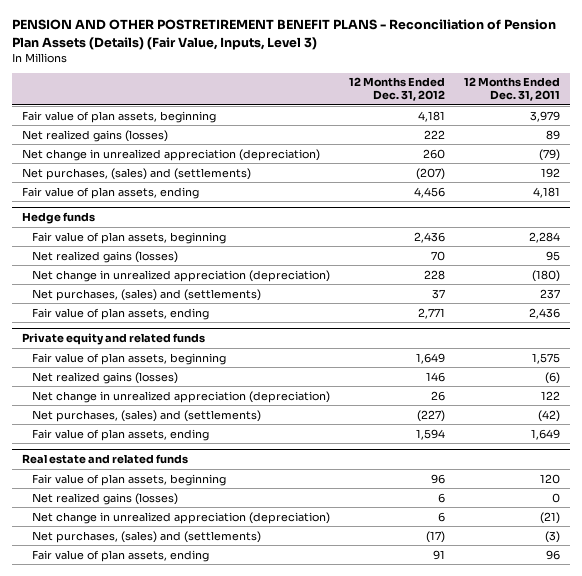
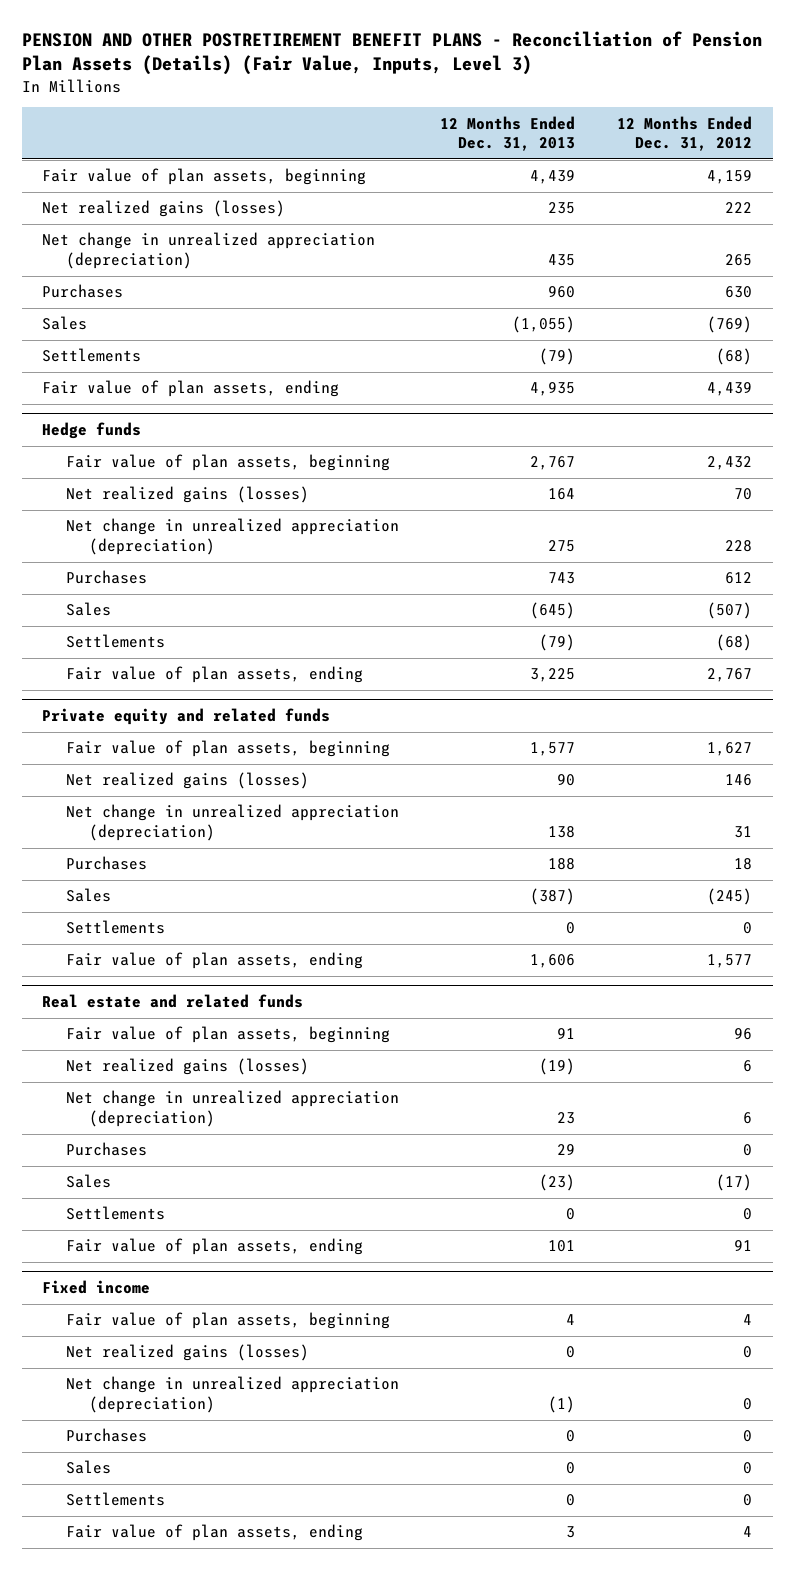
[464,77,561,102] 12 Months Ended Dec. 31, 2011 -> none
none -> [440,115,576,152] 12 Months Ended Dec. 31, 2013
[418,110,446,122] 4,181 -> [706,170,752,185] 4,159
[21,167,251,180] Net purchases, (sales) and (settlements) -> none
[423,148,446,159] 260 -> [724,254,752,267] 265
none -> [42,284,124,299] Purchases
none -> [42,316,88,331] Sales
none -> [42,348,142,363] Settlements
[414,186,446,198] 4,456 -> [706,382,752,397] 4,439
[414,231,446,243] 2,436 -> [706,456,752,471] 2,432
[31,288,261,301] Net purchases, (sales) and (settlements) -> none
none -> [65,570,147,585] Purchases
none -> [65,602,111,617] Sales
none -> [65,634,165,649] Settlements
[418,307,446,319] 2,771 -> [706,668,752,683] 2,767
[416,352,446,364] 1,649 -> [706,742,752,757] 1,627
[31,409,261,422] Net purchases, (sales) and (settlements) -> none
[431,390,446,401] 26 -> [733,826,752,839] 31
none -> [65,856,147,871] Purchases
none -> [65,888,111,903] Sales
none -> [65,920,165,935] Settlements
[416,428,446,440] 1,594 -> [706,954,752,969] 1,577
[31,530,261,543] Net purchases, (sales) and (settlements) -> none
none -> [65,1142,147,1157] Purchases
none -> [65,1174,111,1189] Sales
none -> [65,1206,165,1221] Settlements
none -> [42,1280,151,1295] Fixed income
none -> [65,1312,390,1330] Fair value of plan assets, beginning
none -> [65,1344,309,1362] Net realized gains (losses)
none -> [65,1376,399,1414] Net change in unrealized appreciation (depreciation)
none -> [65,1428,147,1443] Purchases
none -> [65,1460,111,1475] Sales
none -> [65,1492,165,1507] Settlements
none -> [65,1524,363,1542] Fair value of plan assets, ending

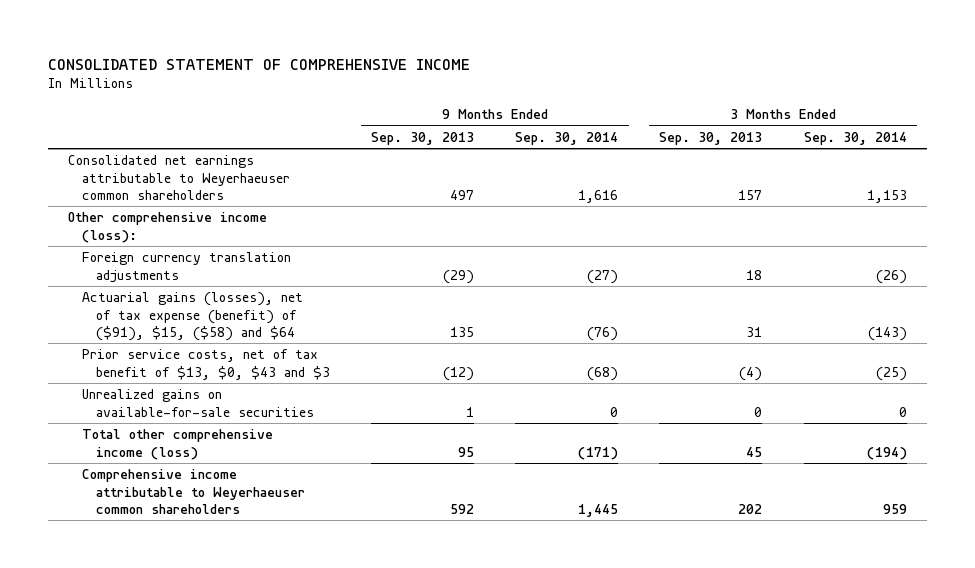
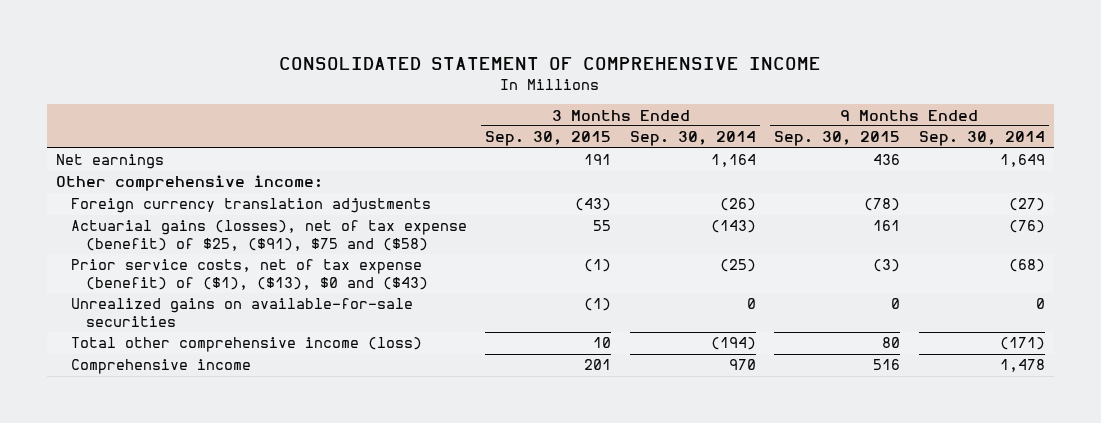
[371,131,475,145] Sep. 30, 2013 -> none
[659,131,763,145] Sep. 30, 2013 -> none
none -> [485,131,612,147] Sep. 30, 2015
none -> [774,131,901,147] Sep. 30, 2015
[68,155,291,200] Consolidated net earnings attributable to Weyerhaeuser common shareholders -> none
none -> [56,154,165,170] Net earnings
[68,212,268,243] Other comprehensive income (loss): -> [56,175,324,192] Other comprehensive income:
[82,292,304,341] Actuarial gains (losses), net of tax expense (benefit) of ($91), $15, ($58) and $64 -> [70,220,467,251] Actuarial gains (losses), net of tax expense (benefit) of $25, ($91), $75 and ($58)
[82,349,330,380] Prior service costs, net of tax benefit of $13, $0, $43 and $3 -> [70,259,428,290] Prior service costs, net of tax expense (benefit) of ($1), ($13), $0 and ($43)
[82,469,305,514] Comprehensive income attributable to Weyerhaeuser common shareholders -> [70,359,251,375] Comprehensive income
[578,503,619,517] 1,445 -> [999,359,1045,373] 1,478
[882,503,907,514] 959 -> [728,359,756,371] 970

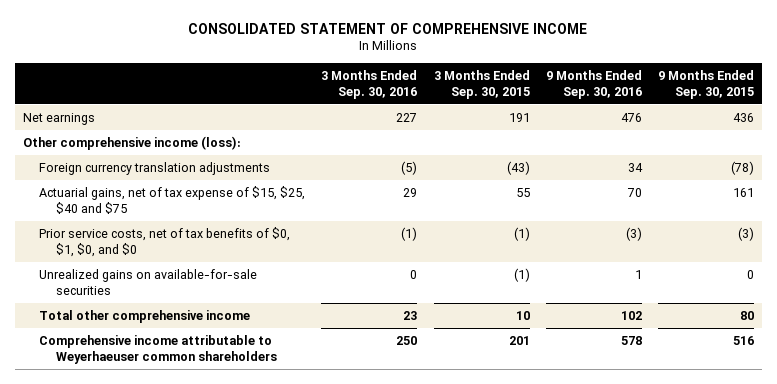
[629,131,756,147] Sep. 30, 2014 -> none
[918,131,1045,147] Sep. 30, 2014 -> none
none -> [321,69,418,99] 3 Months Ended Sep. 30, 2016
none -> [545,69,642,99] 9 Months Ended Sep. 30, 2016
[56,175,324,192] Other comprehensive income: -> [22,135,241,150] Other comprehensive income (loss):
[70,220,467,251] Actuarial gains (losses), net of tax expense (benefit) of $25, ($91), $75 and ($58) -> [39,185,306,214] Actuarial gains, net of tax expense of $15, $25, $40 and $75
[70,259,428,290] Prior service costs, net of tax expense (benefit) of ($1), ($13), $0 and ($43) -> [39,226,291,257] Prior service costs, net of tax benefits of $0, $1, $0, and $0
[70,337,422,353] Total other comprehensive income (loss) -> [39,309,251,323] Total other comprehensive income
[70,359,251,375] Comprehensive income -> [39,334,277,364] Comprehensive income attributable to Weyerhaeuser common shareholders

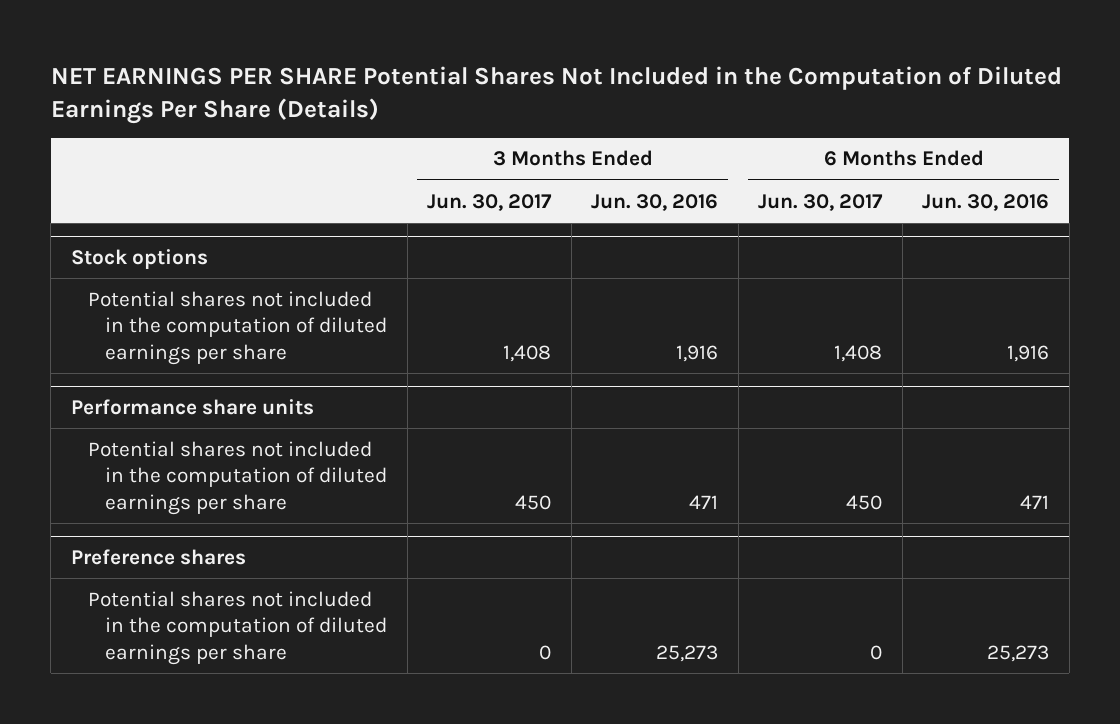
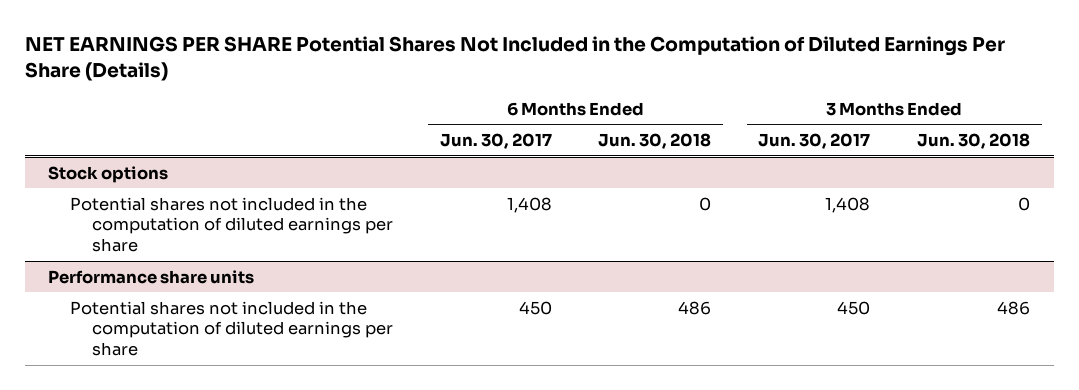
[591,193,719,211] Jun. 30, 2016 -> none
[922,193,1050,211] Jun. 30, 2016 -> none
none -> [598,133,712,150] Jun. 30, 2018
none -> [917,133,1031,150] Jun. 30, 2018
[70,549,246,566] Preference shares -> none
[87,590,387,665] Potential shares not included in the computation of diluted earnings per share -> none

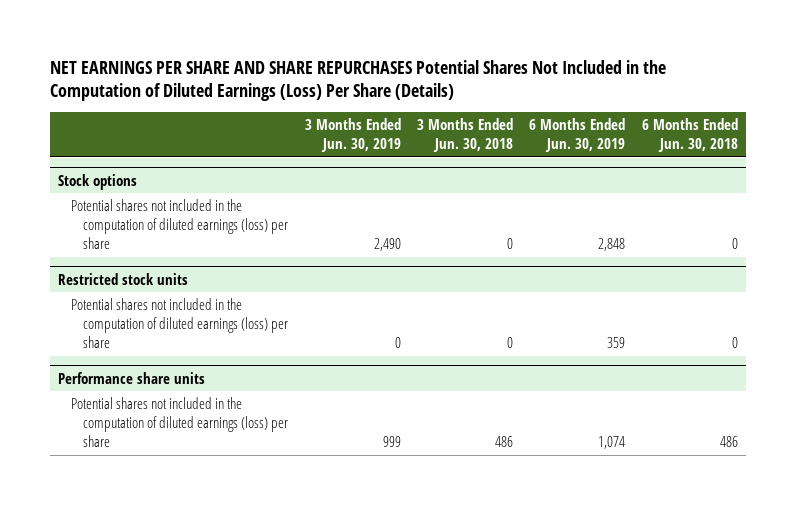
[24,35,1005,81] NET EARNINGS PER SHARE Potential Shares Not Included in the Computation of Diluted Earnings Per Share (Details) -> [50,59,667,102] NET EARNINGS PER SHARE AND SHARE REPURCHASES Potential Shares Not Included in the Computation of Diluted Earnings (Loss) Per Share (Details)
[439,133,552,150] Jun. 30, 2017 -> none
[758,133,871,150] Jun. 30, 2017 -> none
none -> [304,118,401,153] 3 Months Ended Jun. 30, 2019
none -> [529,118,626,153] 6 Months Ended Jun. 30, 2019
[69,196,393,253] Potential shares not included in the computation of diluted earnings per share -> [70,199,289,250] Potential shares not included in the computation of diluted earnings (loss) per share
none -> [58,272,189,285] Restricted stock units
none -> [70,298,289,349] Potential shares not included in the computation of diluted earnings (loss) per share
[69,300,393,357] Potential shares not included in the computation of diluted earnings per share -> [70,397,289,448] Potential shares not included in the computation of diluted earnings (loss) per share

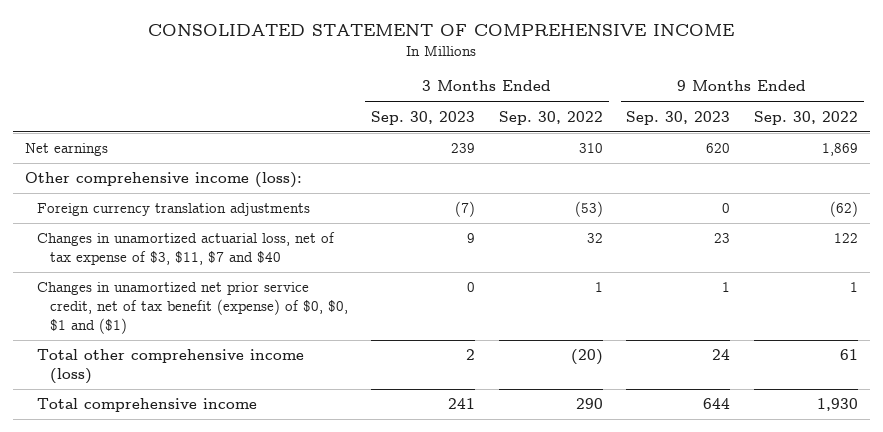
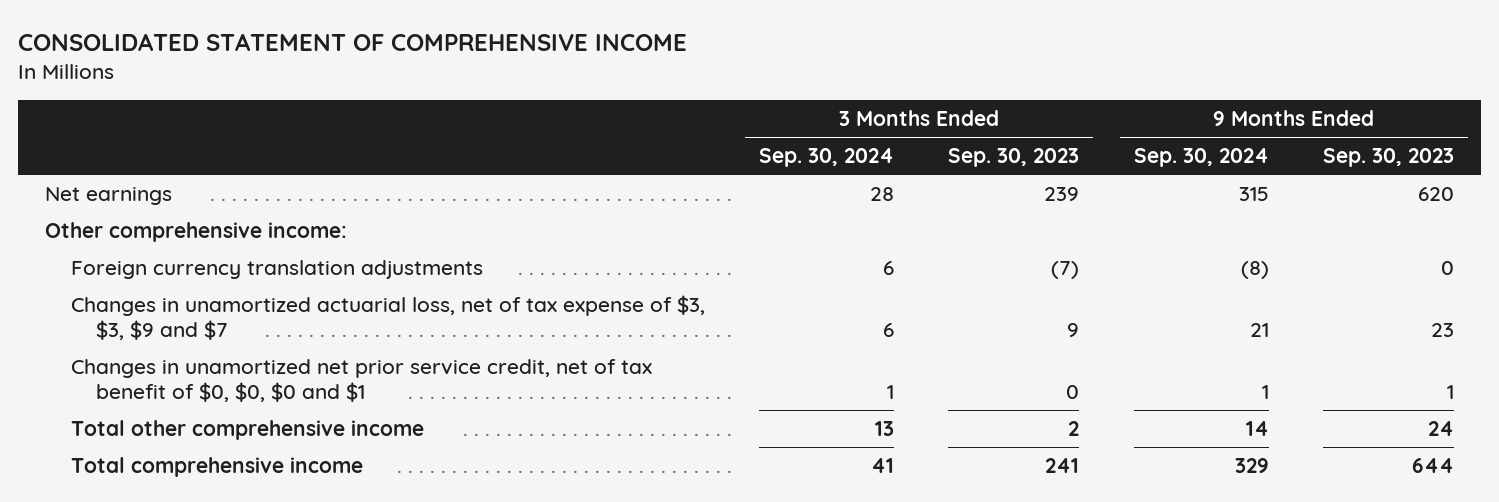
[498,110,603,125] Sep. 30, 2022 -> none
[754,110,859,125] Sep. 30, 2022 -> none
none -> [759,148,895,168] Sep. 30, 2024
none -> [1133,148,1269,168] Sep. 30, 2024
[24,172,302,189] Other comprehensive income (loss): -> [45,221,348,242] Other comprehensive income:
[37,232,336,266] Changes in unamortized actuarial loss, net of tax expense of $3, $11, $7 and $40 -> [70,294,705,341] Changes in unamortized actuarial loss, net of tax expense of $3, $3, $9 and $7
[37,282,348,335] Changes in unamortized net prior service credit, net of tax benefit (expense) of $0, $0, $1 and ($1) -> [70,358,652,403] Changes in unamortized net prior service credit, net of tax benefit of $0, $0, $0 and $1
[37,349,305,385] Total other comprehensive income (loss) -> [70,419,424,440] Total other comprehensive income

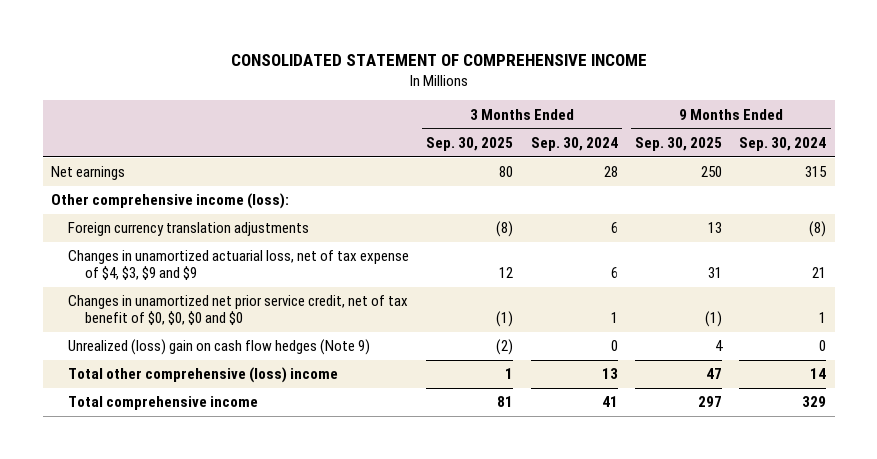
[948,148,1080,168] Sep. 30, 2023 -> none
[1323,148,1455,168] Sep. 30, 2023 -> none
none -> [426,136,514,151] Sep. 30, 2025
none -> [634,136,722,151] Sep. 30, 2025
[45,221,348,242] Other comprehensive income: -> [51,193,290,210] Other comprehensive income (loss):
[70,294,705,341] Changes in unamortized actuarial loss, net of tax expense of $3, $3, $9 and $7 -> [68,250,410,281] Changes in unamortized actuarial loss, net of tax expense of $4, $3, $9 and $9
[70,358,652,403] Changes in unamortized net prior service credit, net of tax benefit of $0, $0, $0 and $1 -> [68,295,409,326] Changes in unamortized net prior service credit, net of tax benefit of $0, $0, $0 and $0
none -> [68,339,371,356] Unrealized (loss) gain on cash flow hedges (Note 9)
[70,419,424,440] Total other comprehensive income -> [68,367,339,384] Total other comprehensive (loss) income

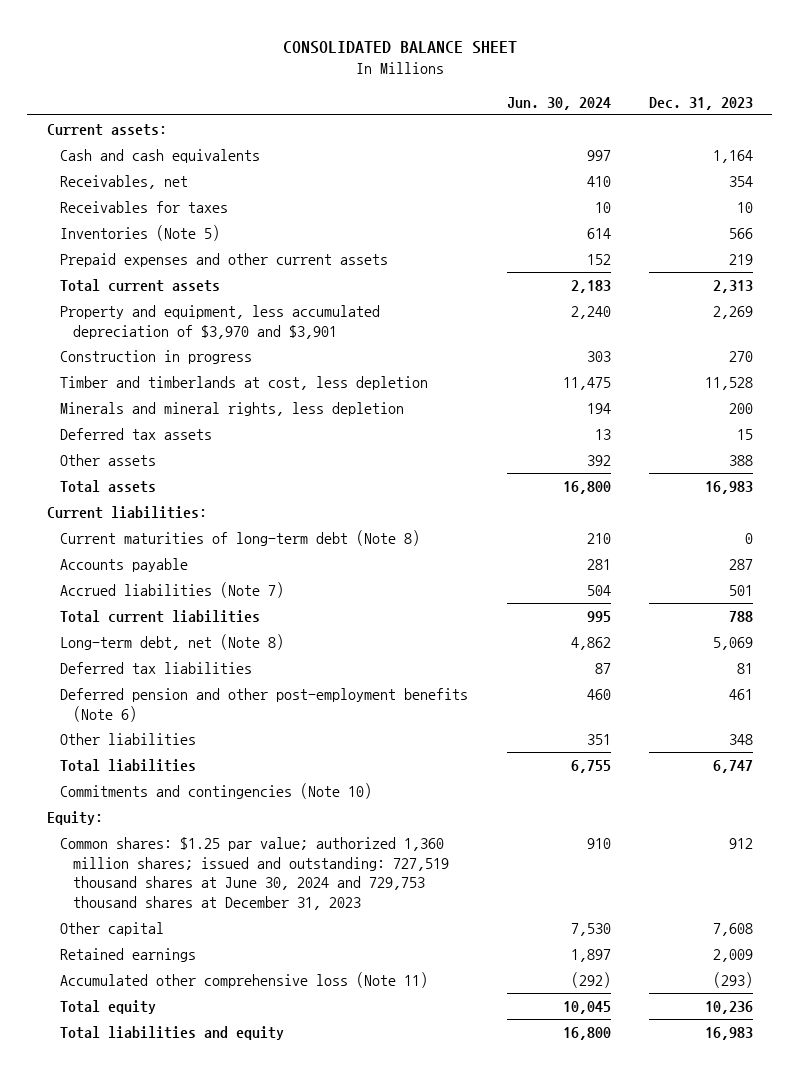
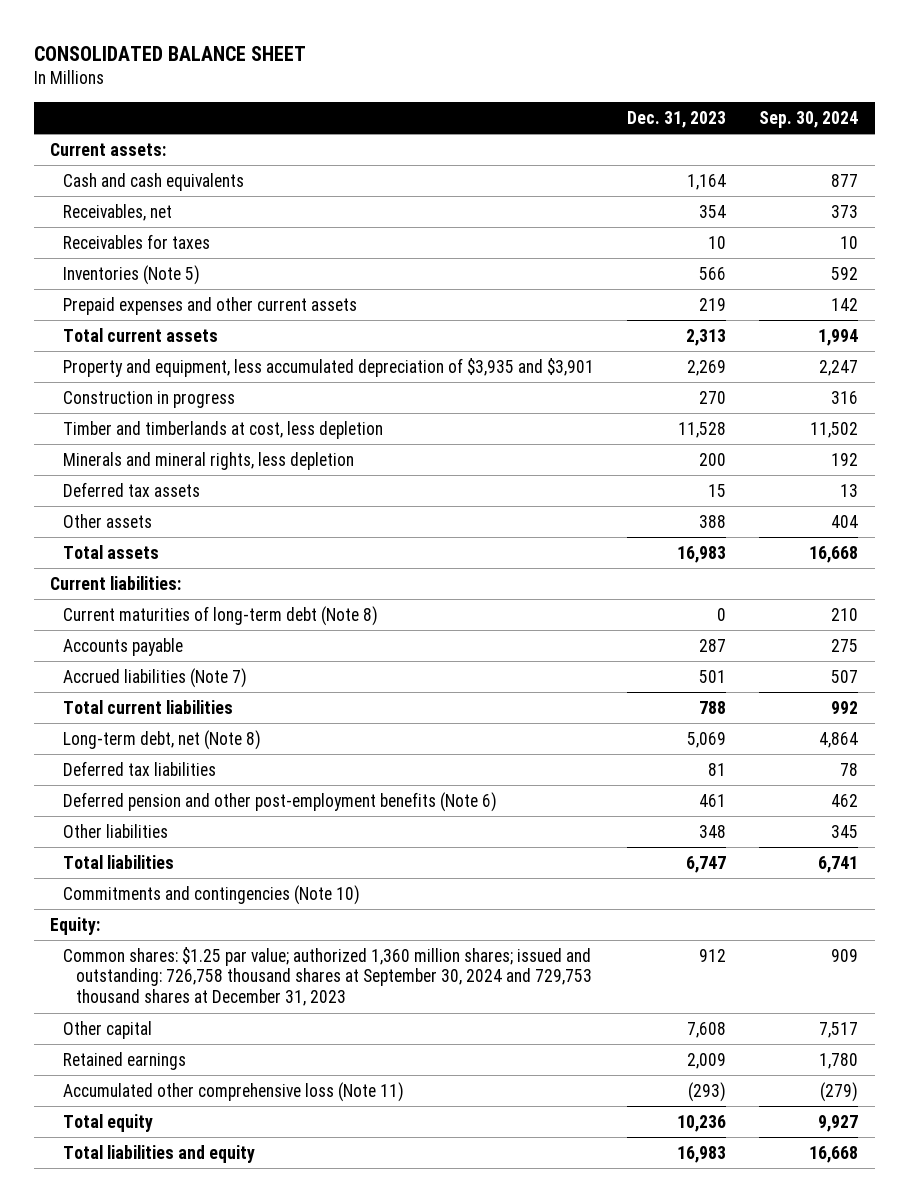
[506,96,611,110] Jun. 30, 2024 -> none
none -> [759,110,859,128] Sep. 30, 2024
[59,304,380,339] Property and equipment, less accumulated depreciation of $3,970 and $3,901 -> [63,357,595,377] Property and equipment, less accumulated depreciation of $3,935 and $3,901
[59,836,450,911] Common shares: $1.25 par value; authorized 1,360 million shares; issued and outstanding: 727,519 thousand shares at June 30, 2024 and 729,753 thousand shares at December 31, 2023 -> [63,946,593,1007] Common shares: $1.25 par value; authorized 1,360 million shares; issued and outstanding: 726,758 thousand shares at September 30, 2024 and 729,753 thousand shares at December 31, 2023

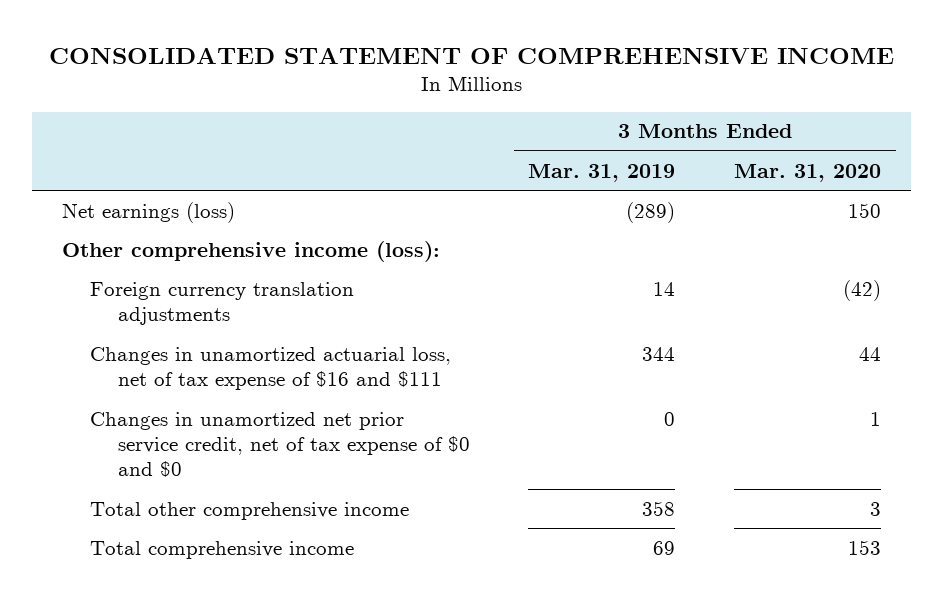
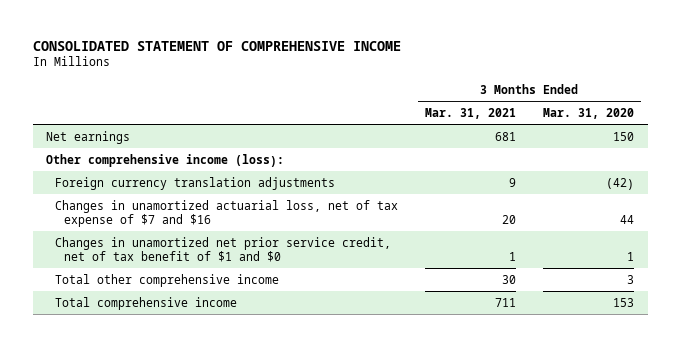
[528,163,676,182] Mar. 31, 2019 -> none
none -> [424,107,516,119] Mar. 31, 2021
[61,201,235,223] Net earnings (loss) -> [46,130,131,144] Net earnings
[89,346,451,390] Changes in unamortized actuarial loss, net of tax expense of $16 and $111 -> [54,199,398,227] Changes in unamortized actuarial loss, net of tax expense of $7 and $16
[89,411,470,478] Changes in unamortized net prior service credit, net of tax expense of $0 and $0 -> [54,236,391,262] Changes in unamortized net prior service credit, net of tax benefit of $1 and $0

